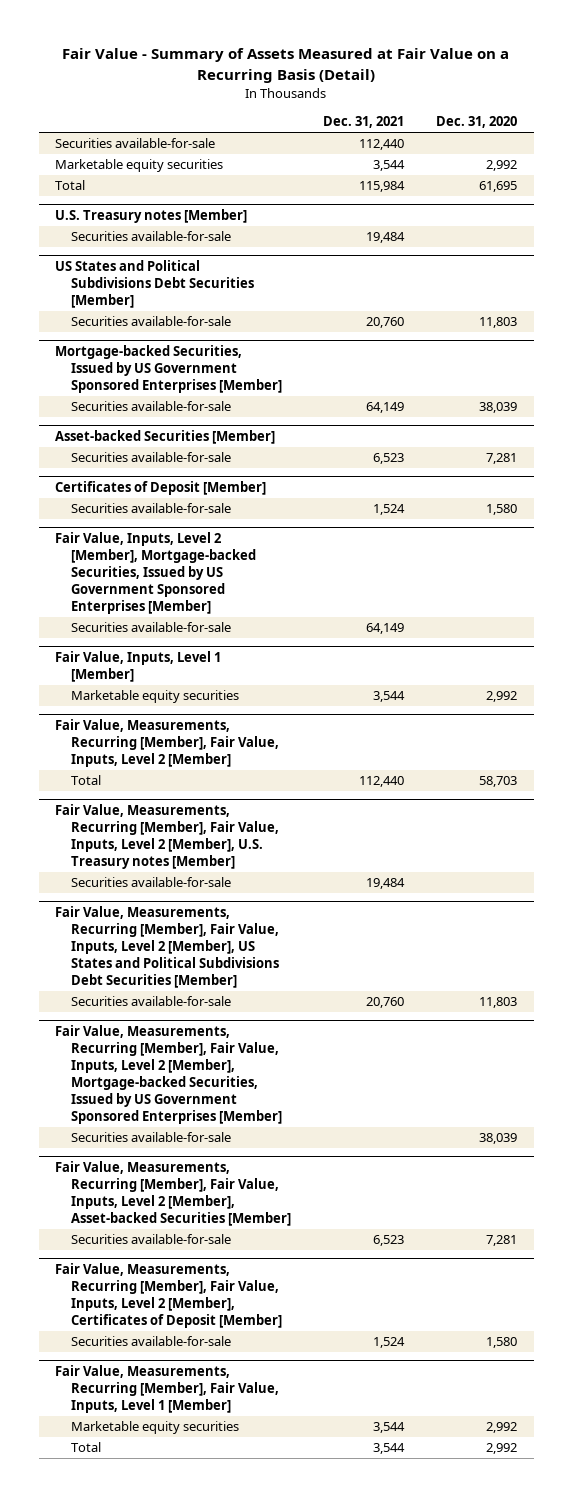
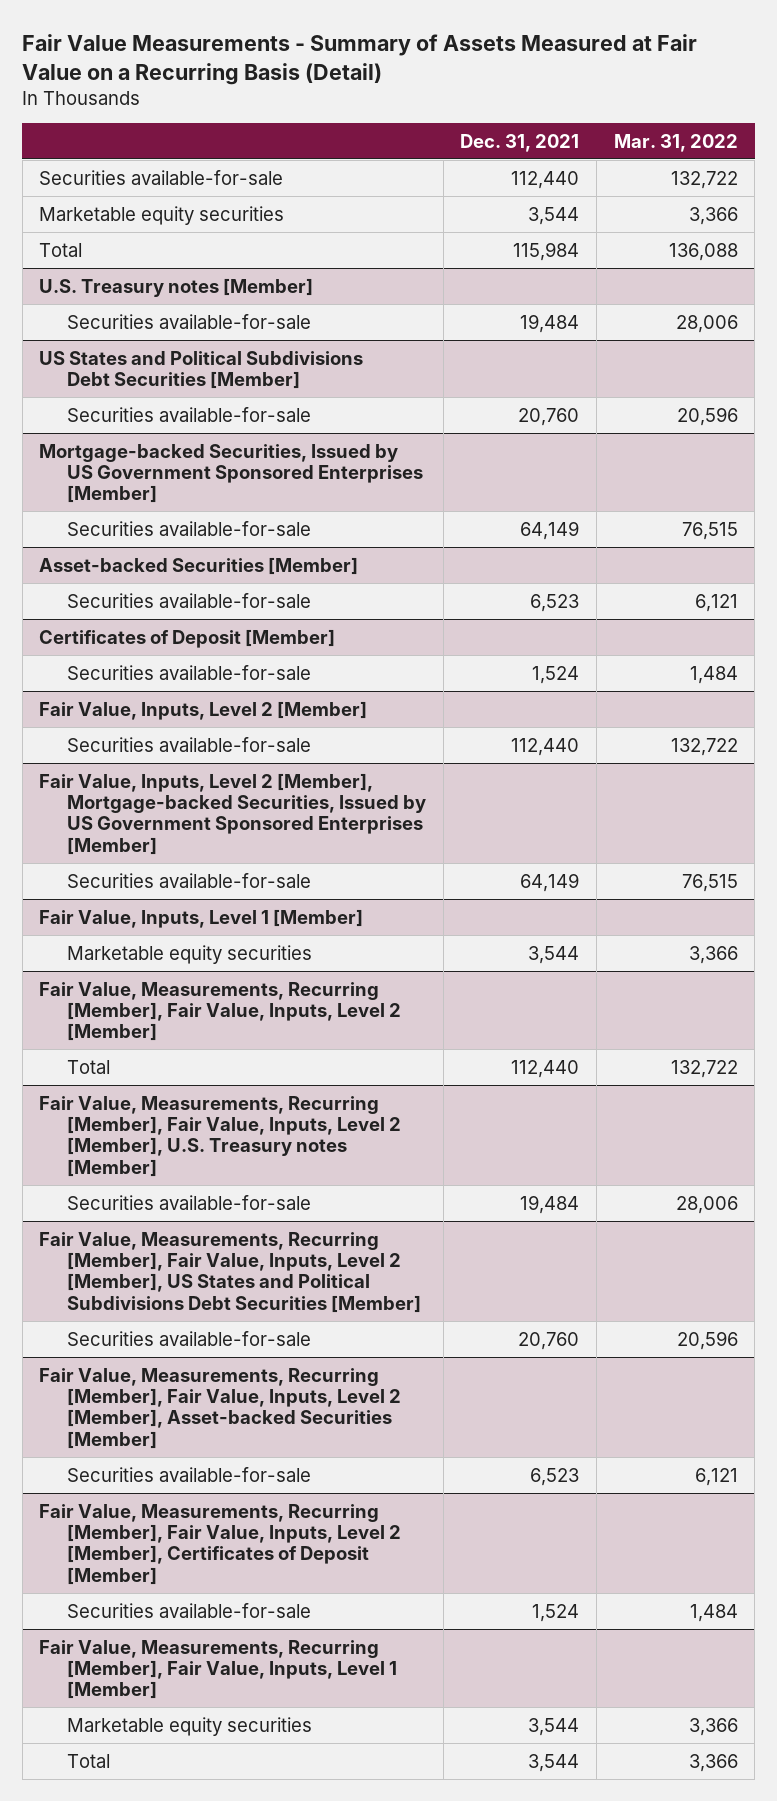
[62,48,510,83] Fair Value - Summary of Assets Measured at Fair Value on a Recurring Basis (Detail) -> [22,33,698,85] Fair Value Measurements - Summary of Assets Measured at Fair Value on a Recurring Basis (Detail)
[436,116,518,129] Dec. 31, 2020 -> none
none -> [613,133,738,152] Mar. 31, 2022
none -> [39,700,368,720] Fair Value, Inputs, Level 2 [Member]
none -> [67,736,312,752] Securities available-for-sale
[55,1025,283,1125] Fair Value, Measurements, Recurring [Member], Fair Value, Inputs, Level 2 [Member], Mortgage-backed Securities, Issued by US Government Sponsored Enterprises [Member] -> none
[71,1132,232,1143] Securities available-for-sale -> none

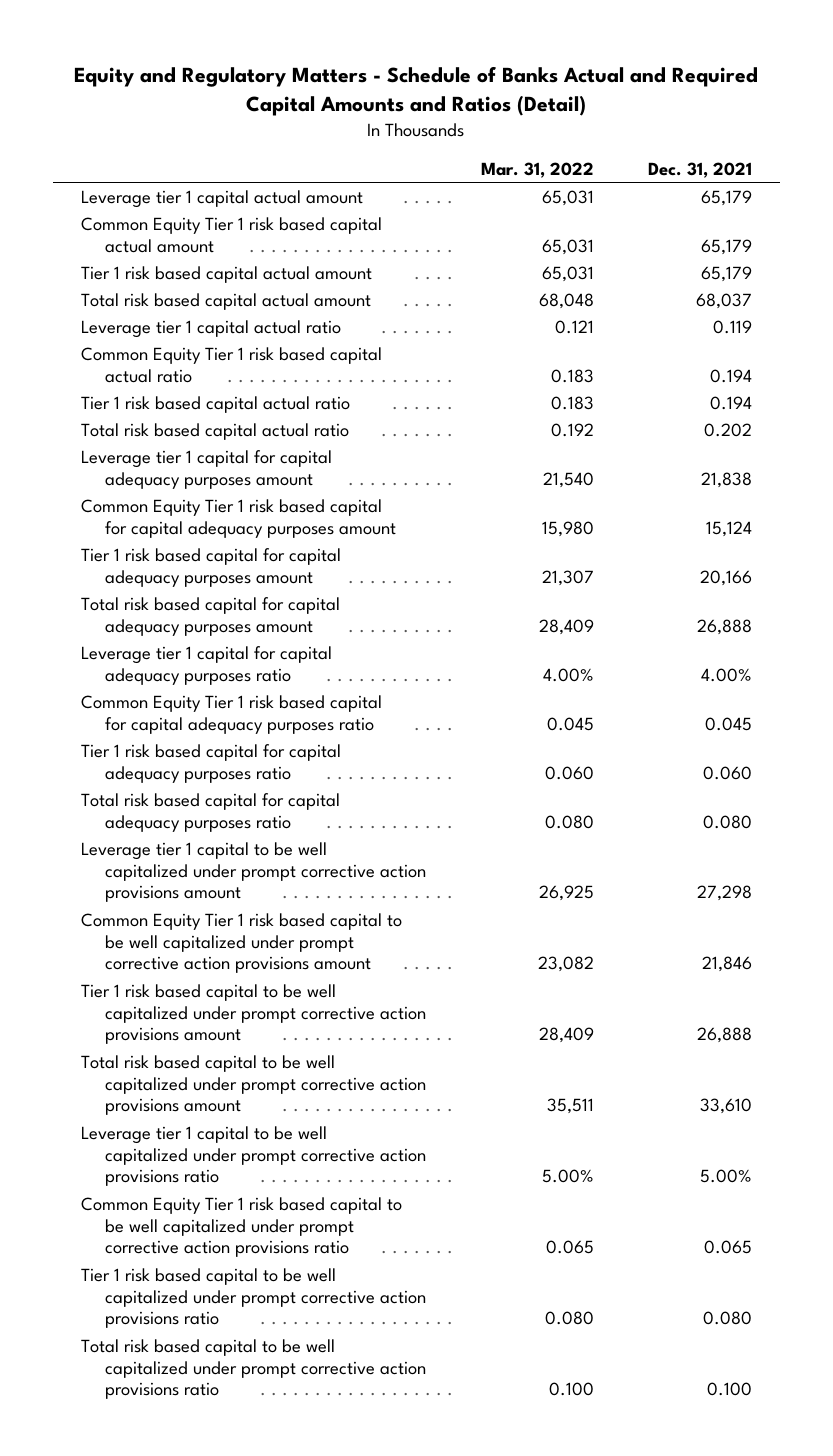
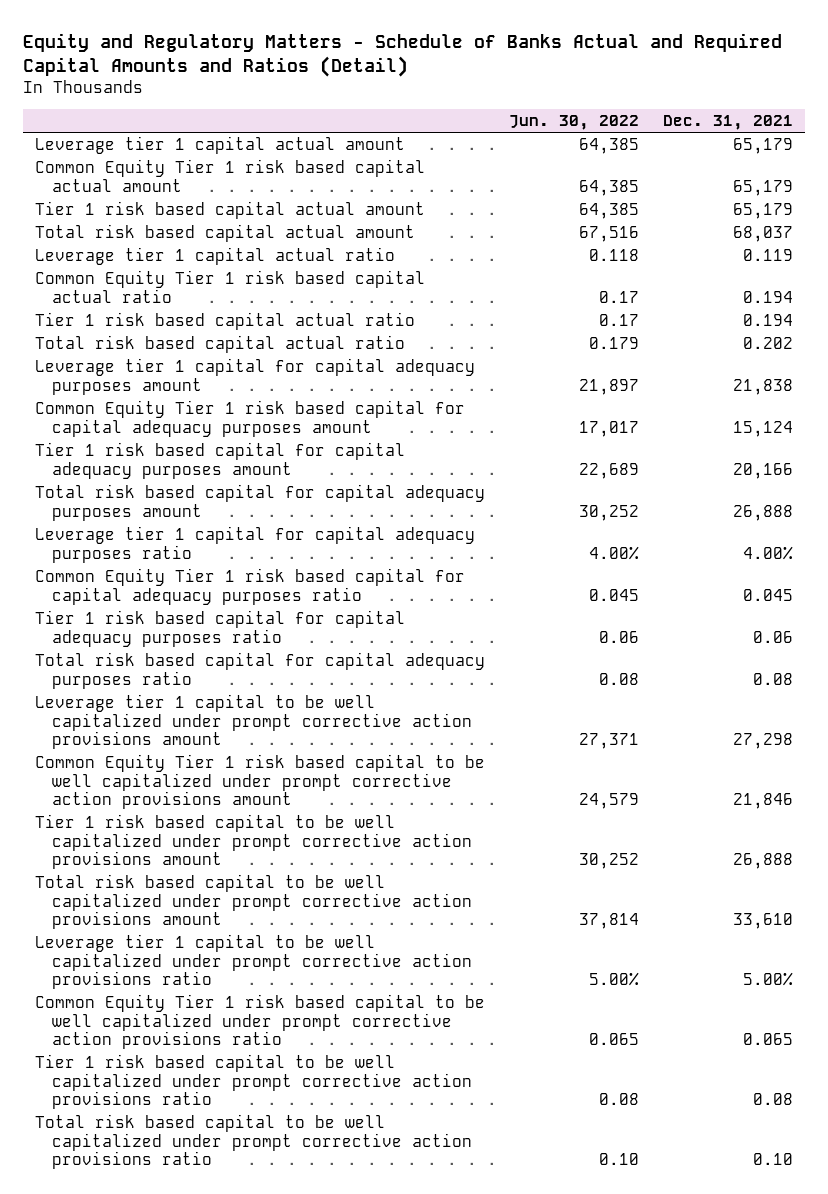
[480,161,594,178] Mar. 31, 2022 -> none
none -> [509,115,640,131] Jun. 30, 2022
[703,765,753,780] 0.060 -> [753,630,794,643] 0.06
[703,814,753,829] 0.080 -> [753,672,794,685] 0.08
[703,1311,753,1326] 0.080 -> [753,1093,794,1106] 0.08
[707,1382,753,1397] 0.100 -> [753,1153,794,1166] 0.10

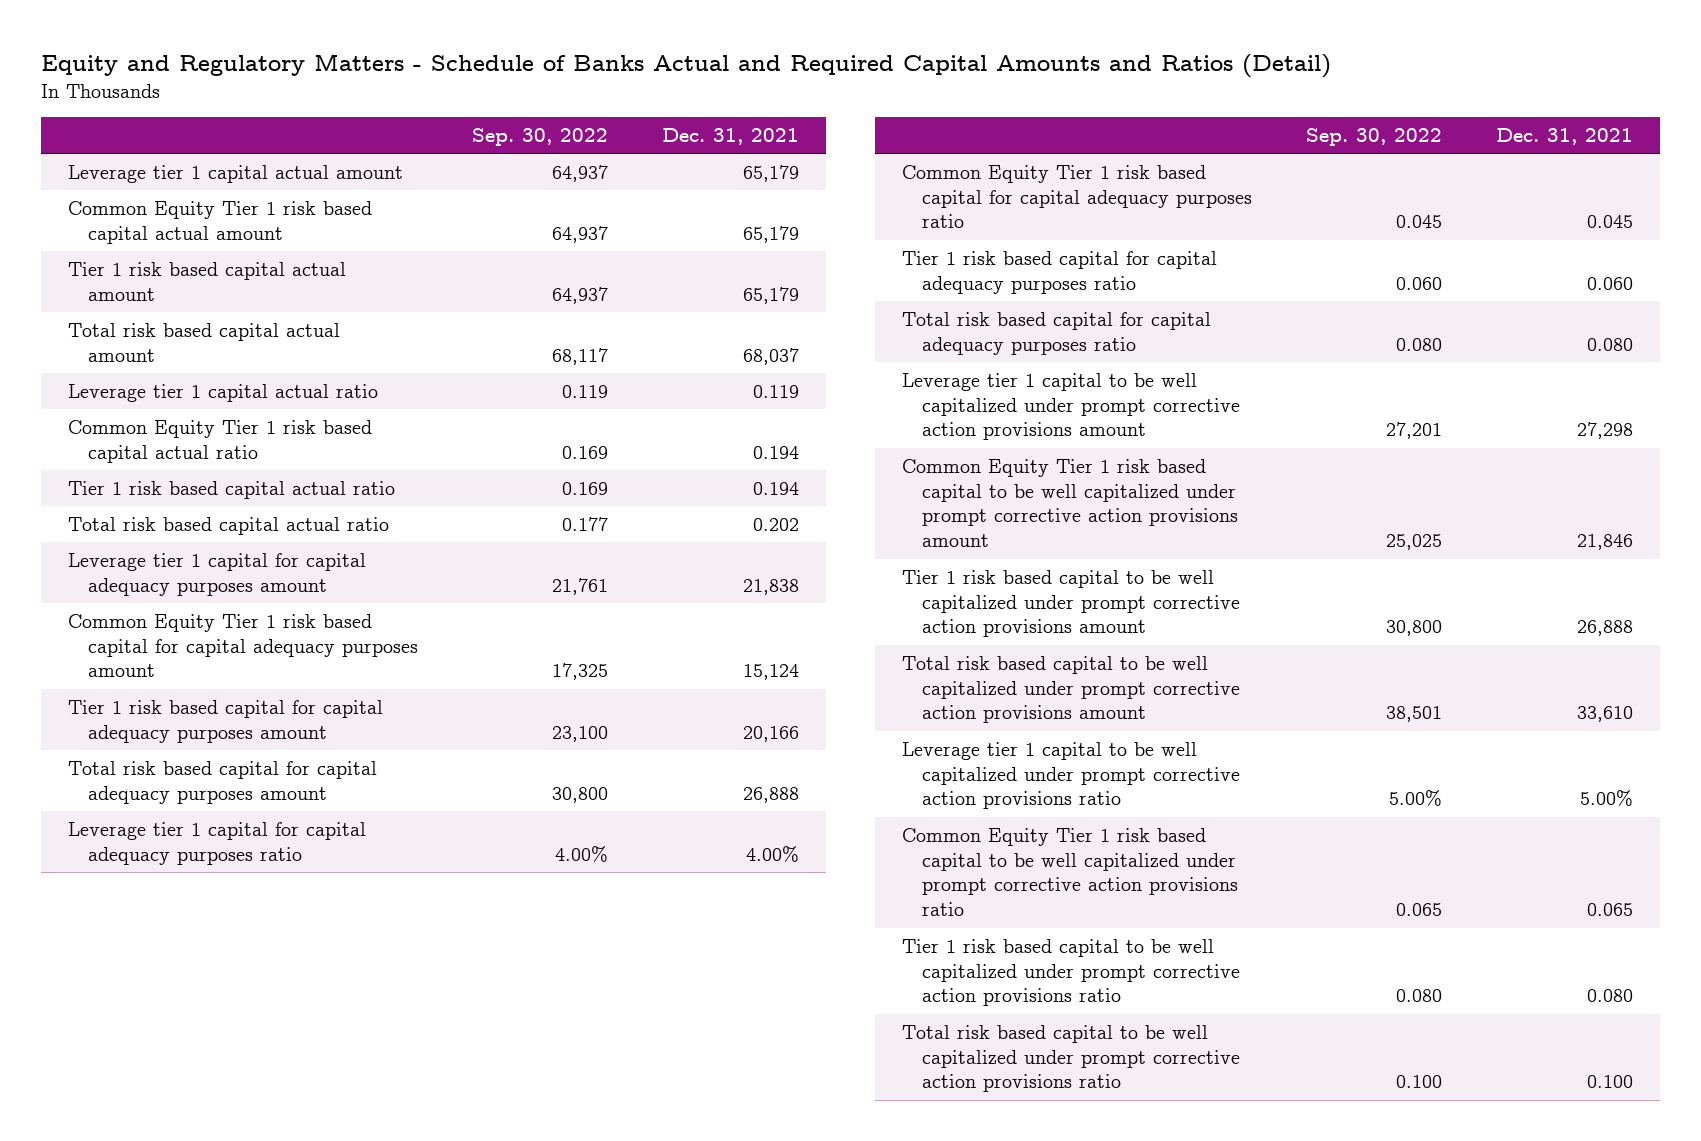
[509,115,640,131] Jun. 30, 2022 -> none
none -> [472,128,609,147] Sep. 30, 2022
[753,630,794,643] 0.06 -> [1586,276,1633,290] 0.060
[753,672,794,685] 0.08 -> [1586,337,1633,351] 0.080
[753,1093,794,1106] 0.08 -> [1586,989,1633,1003] 0.080
[753,1153,794,1166] 0.10 -> [1586,1075,1633,1089] 0.100

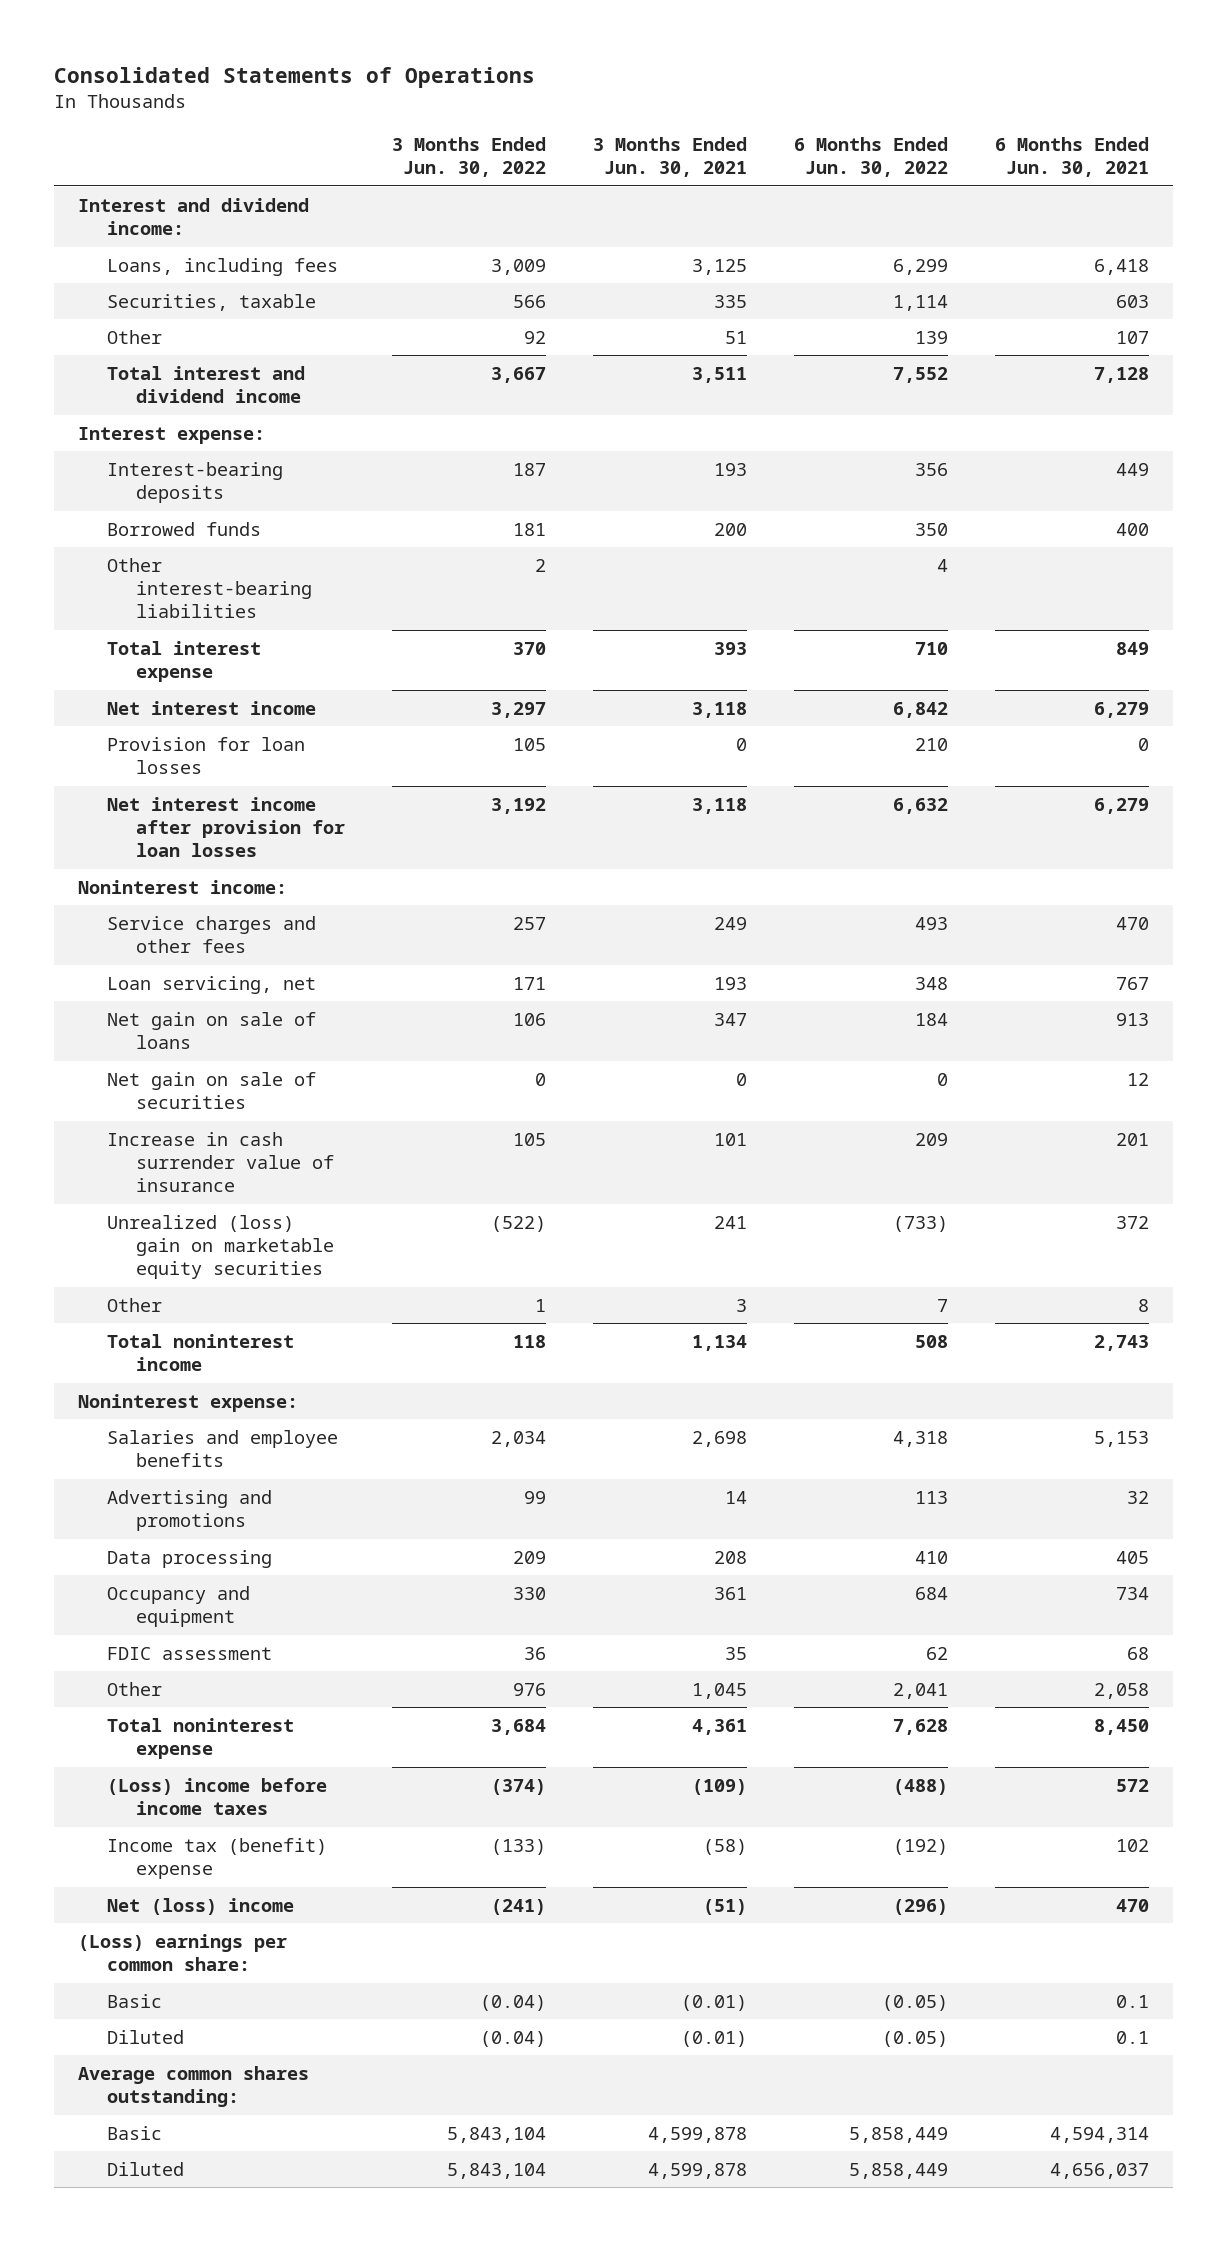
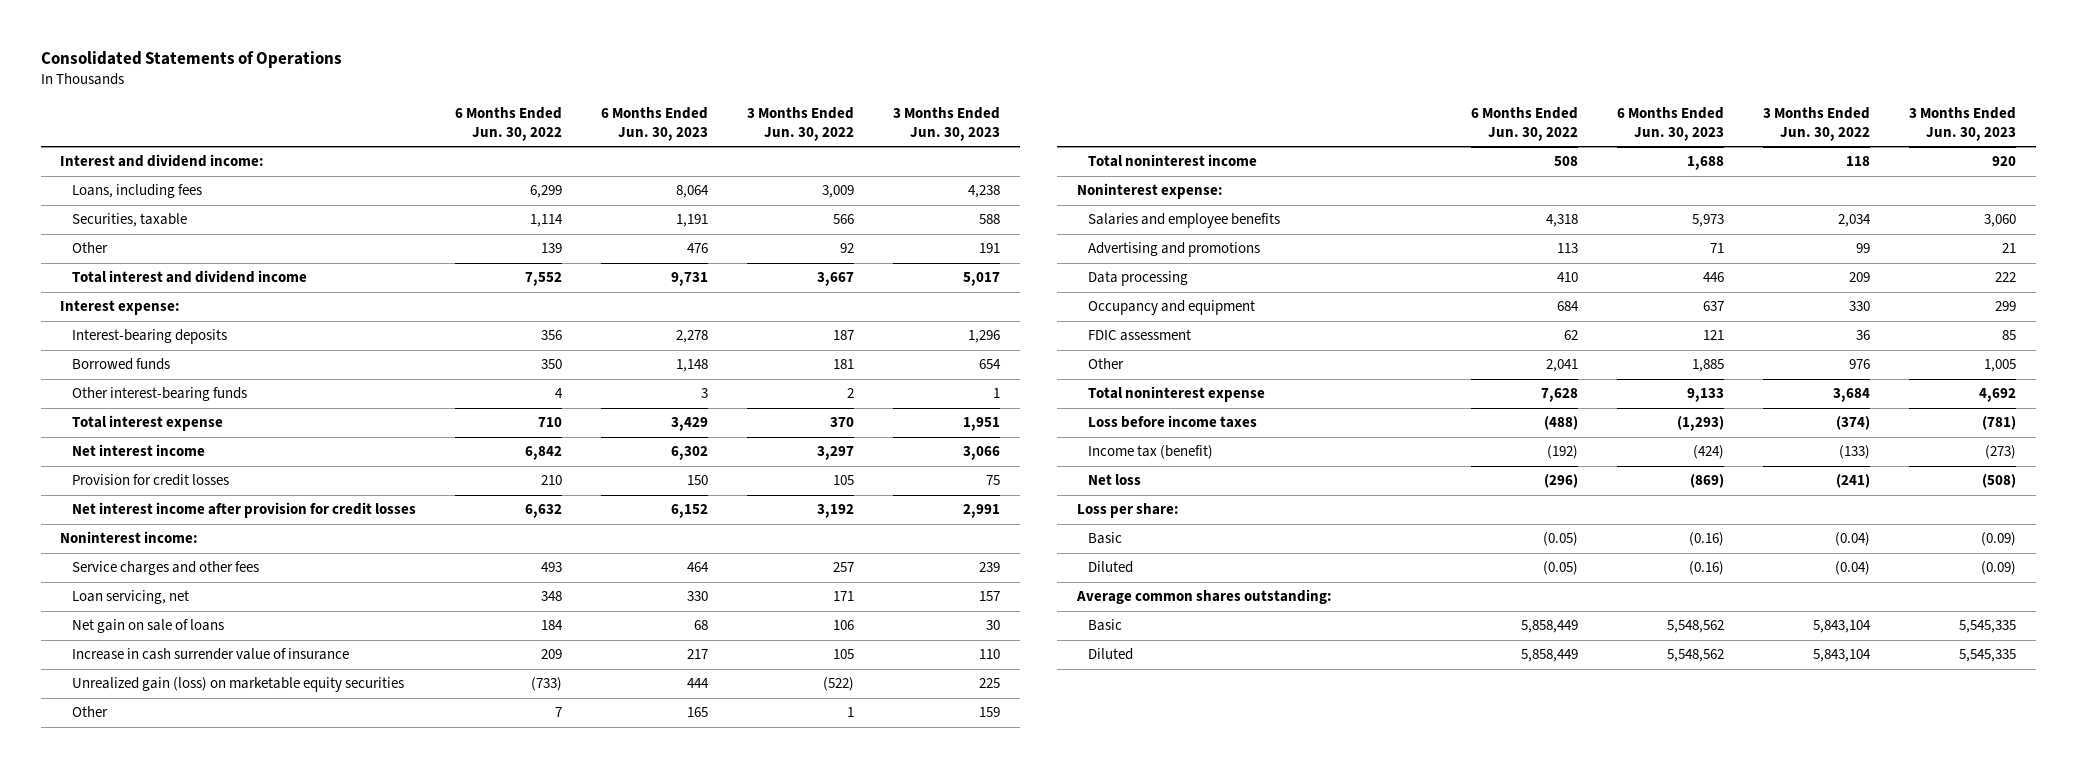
[592,137,747,178] 3 Months Ended Jun. 30, 2021 -> none
[995,137,1150,178] 6 Months Ended Jun. 30, 2021 -> none
none -> [600,107,708,142] 6 Months Ended Jun. 30, 2023
none -> [893,107,1001,142] 3 Months Ended Jun. 30, 2023
[106,557,312,619] Other interest-bearing liabilities -> [71,387,247,402] Other interest-bearing funds
[106,736,305,775] Provision for loan losses -> [71,474,229,487] Provision for credit losses
[106,796,345,858] Net interest income after provision for loan losses -> [71,502,416,519] Net interest income after provision for credit losses
[106,1071,316,1110] Net gain on sale of securities -> none
[106,1214,334,1280] Unrealized (loss) gain on marketable equity securities -> [71,677,404,693] Unrealized gain (loss) on marketable equity securities
[106,1777,327,1816] (Loss) income before income taxes -> [1087,415,1257,429] Loss before income taxes
[106,1837,327,1880] Income tax (benefit) expense -> [1087,445,1213,460] Income tax (benefit)
[106,1897,294,1915] Net (loss) income -> [1087,474,1141,486] Net loss
[77,1933,287,1972] (Loss) earnings per common share: -> [1076,503,1179,519] Loss per share:

